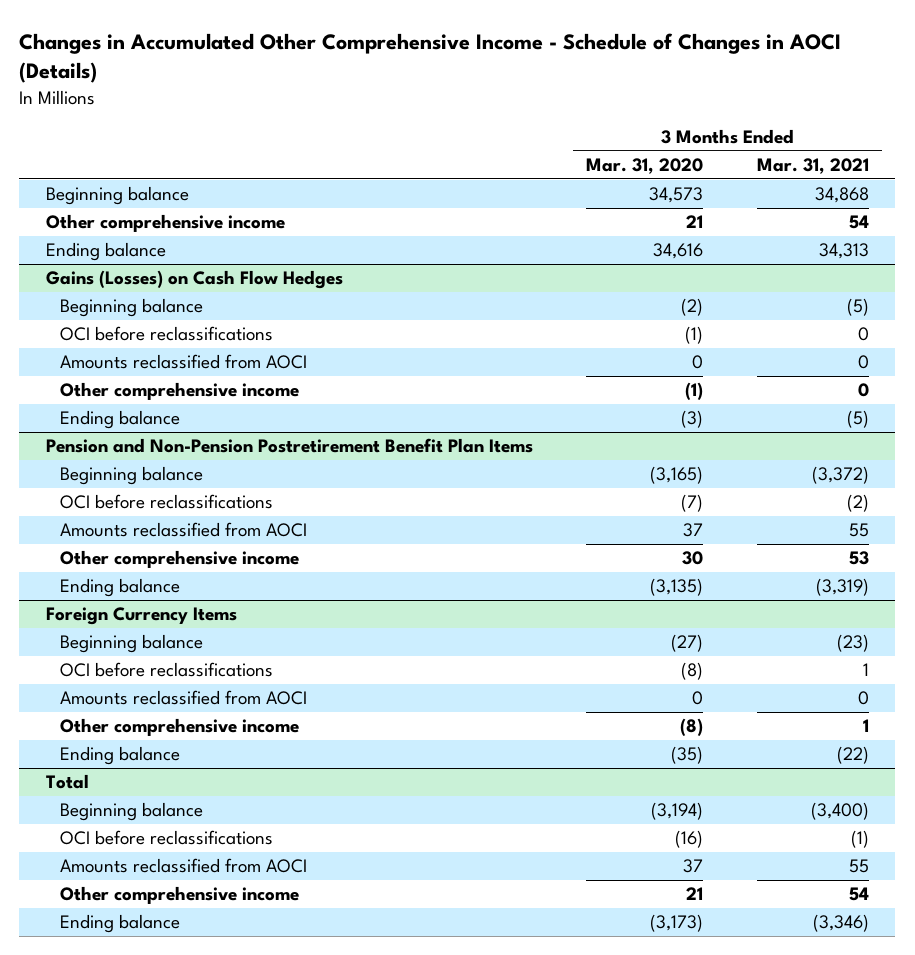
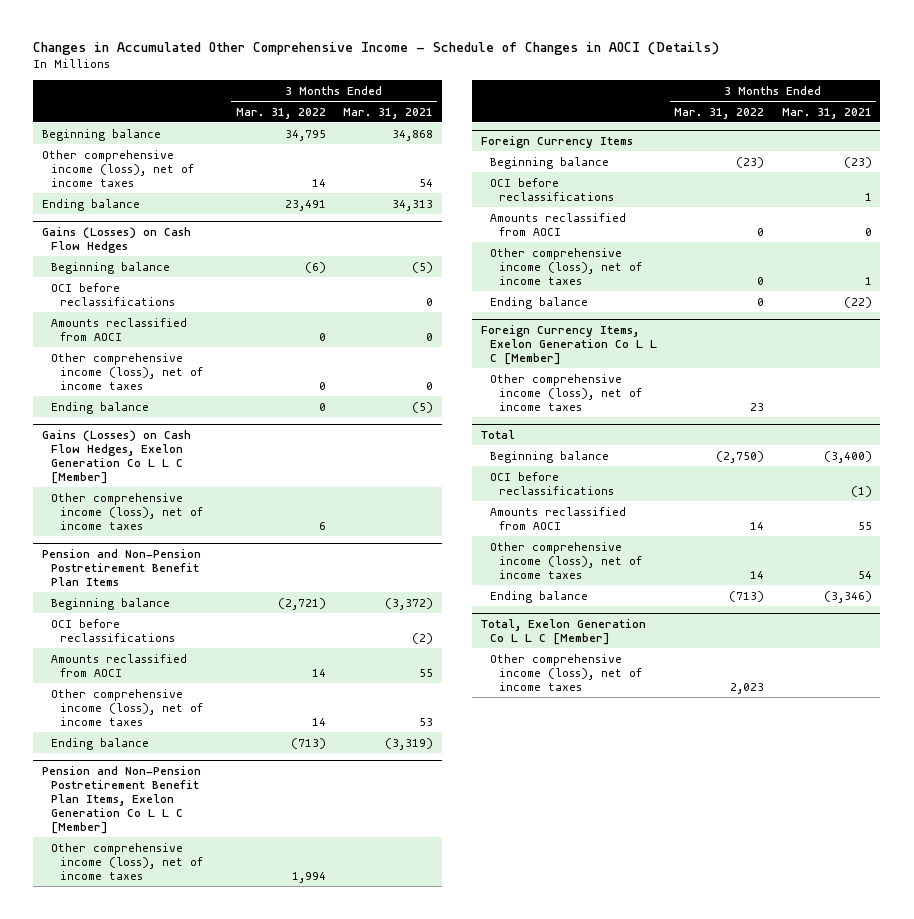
[586,158,704,175] Mar. 31, 2020 -> none
none -> [235,107,326,119] Mar. 31, 2022
[46,214,286,233] Other comprehensive income -> [42,149,195,187] Other comprehensive income (loss), net of income taxes
[59,382,299,401] Other comprehensive income -> [51,352,203,390] Other comprehensive income (loss), net of income taxes
none -> [42,429,192,485] Gains (Losses) on Cash Flow Hedges, Exelon Generation Co L L C [Member]
none -> [51,492,203,530] Other comprehensive income (loss), net of income taxes
[59,550,299,569] Other comprehensive income -> [51,688,203,726] Other comprehensive income (loss), net of income taxes
none -> [42,765,202,835] Pension and Non-Pension Postretirement Benefit Plan Items, Exelon Generation Co L L C [Member]
none -> [51,842,203,880] Other comprehensive income (loss), net of income taxes
[59,718,299,737] Other comprehensive income -> [489,247,642,285] Other comprehensive income (loss), net of income taxes
none -> [480,324,657,365] Foreign Currency Items, Exelon Generation Co L L C [Member]
none -> [489,373,642,411] Other comprehensive income (loss), net of income taxes
[59,886,299,905] Other comprehensive income -> [489,541,642,579] Other comprehensive income (loss), net of income taxes
none -> [480,618,646,645] Total, Exelon Generation Co L L C [Member]
none -> [489,653,642,691] Other comprehensive income (loss), net of income taxes

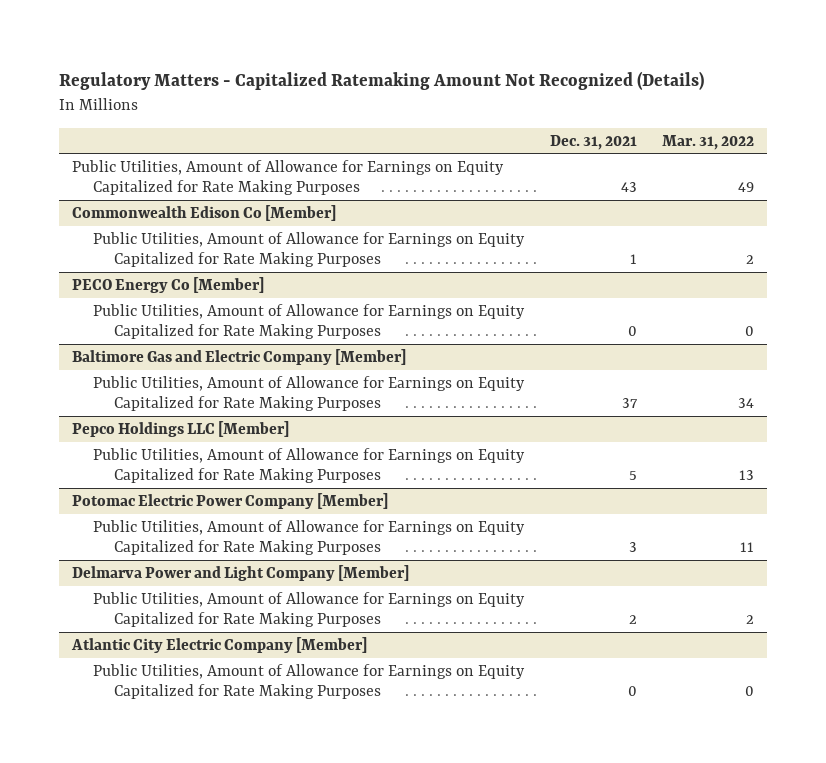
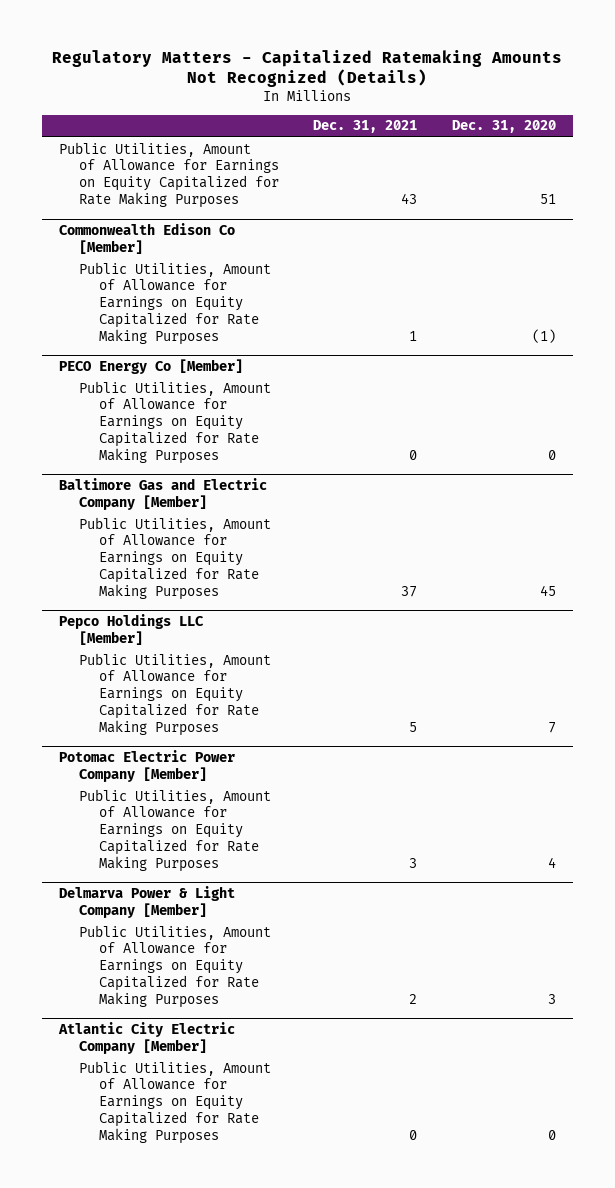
[59,71,705,91] Regulatory Matters - Capitalized Ratemaking Amount Not Recognized (Details) -> [52,49,563,88] Regulatory Matters - Capitalized Ratemaking Amounts Not Recognized (Details)
[662,134,755,150] Mar. 31, 2022 -> none
none -> [451,120,556,134] Dec. 31, 2020
[72,564,410,581] Delmarva Power and Light Company [Member] -> [59,886,236,918] Delmarva Power & Light Company [Member]

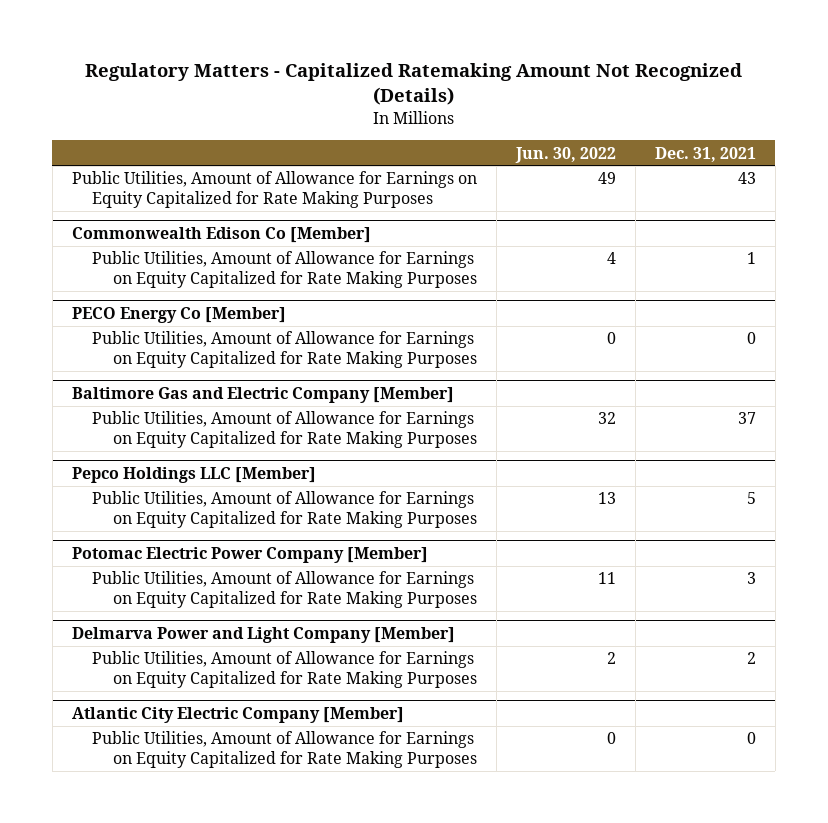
[52,49,563,88] Regulatory Matters - Capitalized Ratemaking Amounts Not Recognized (Details) -> [84,63,742,106] Regulatory Matters - Capitalized Ratemaking Amount Not Recognized (Details)
[451,120,556,134] Dec. 31, 2020 -> none
none -> [514,146,616,163] Jun. 30, 2022
[59,886,236,918] Delmarva Power & Light Company [Member] -> [71,627,455,644] Delmarva Power and Light Company [Member]

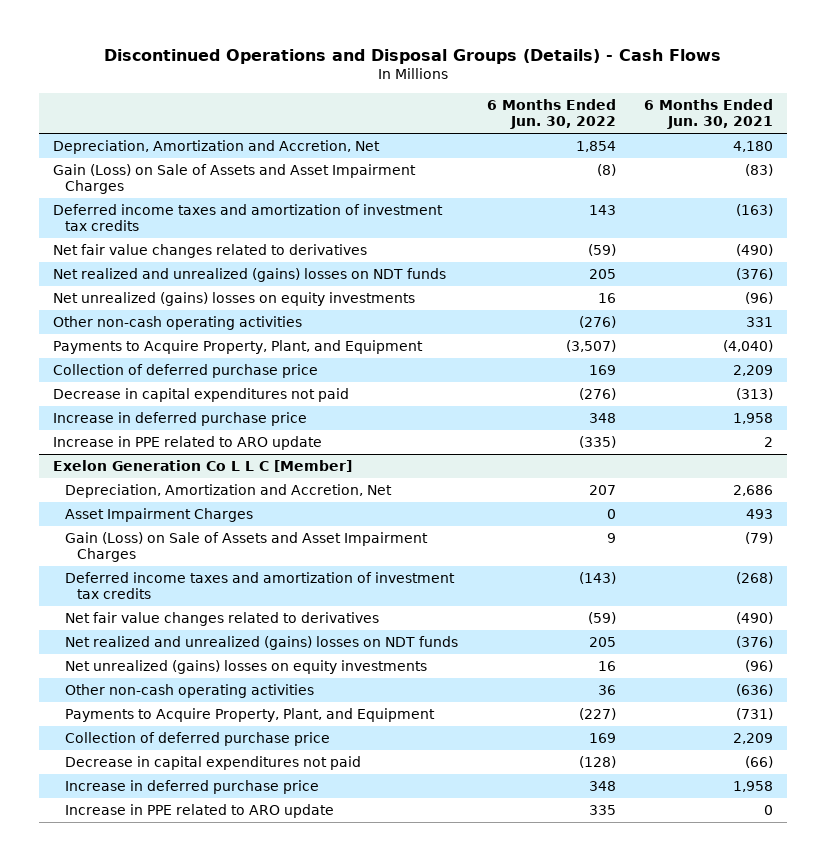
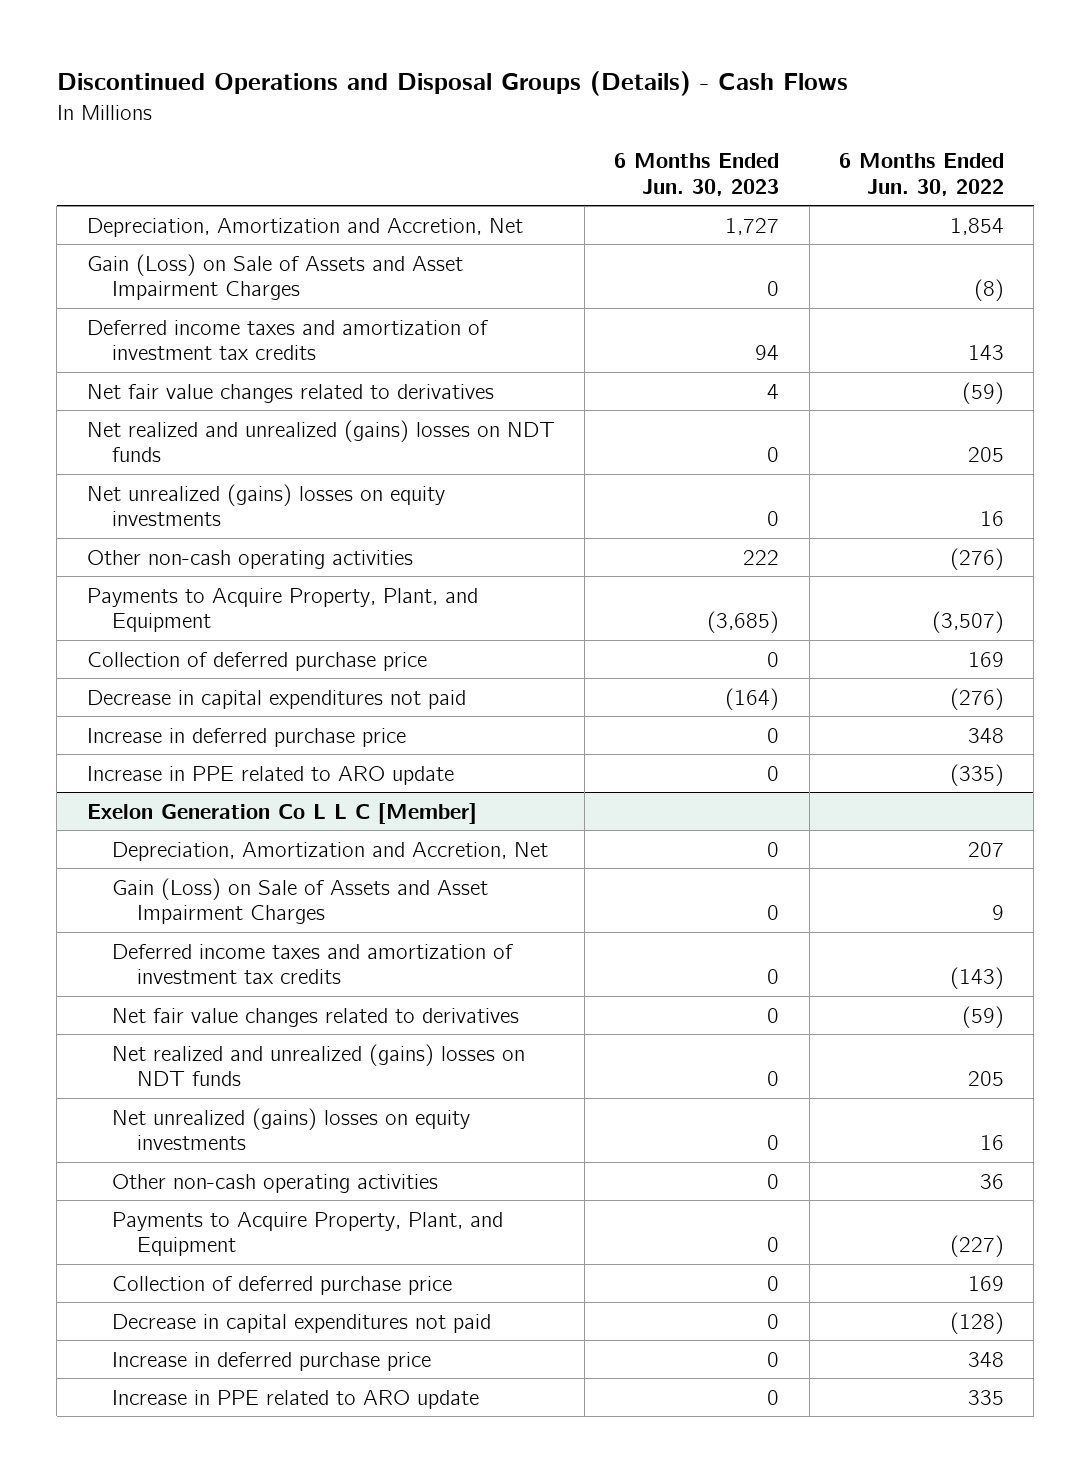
[643,99,773,130] 6 Months Ended Jun. 30, 2021 -> none
none -> [614,153,780,196] 6 Months Ended Jun. 30, 2023
[65,508,254,523] Asset Impairment Charges -> none

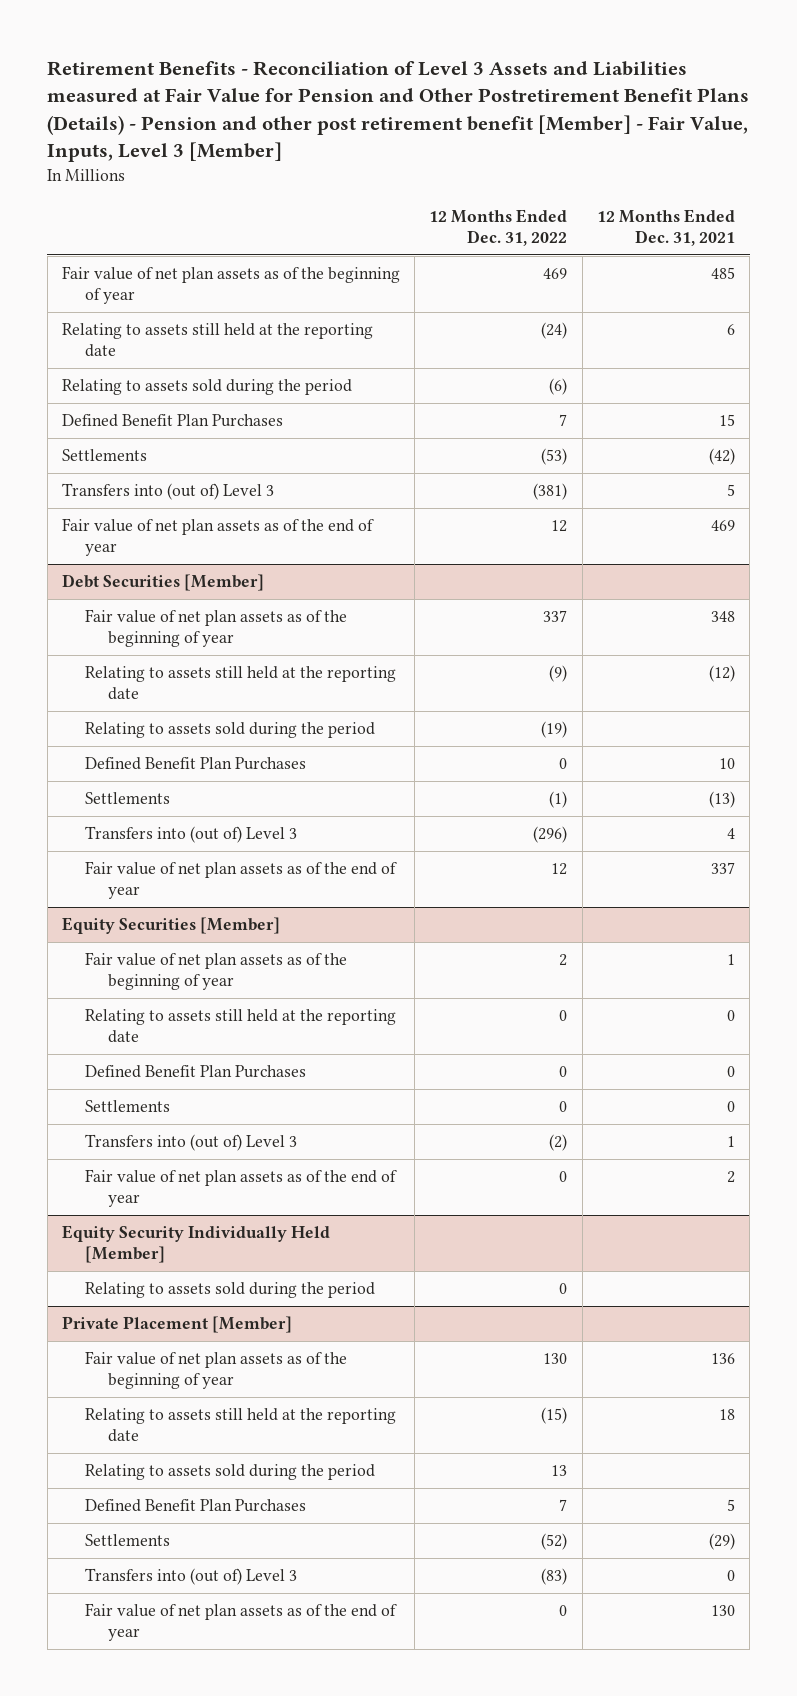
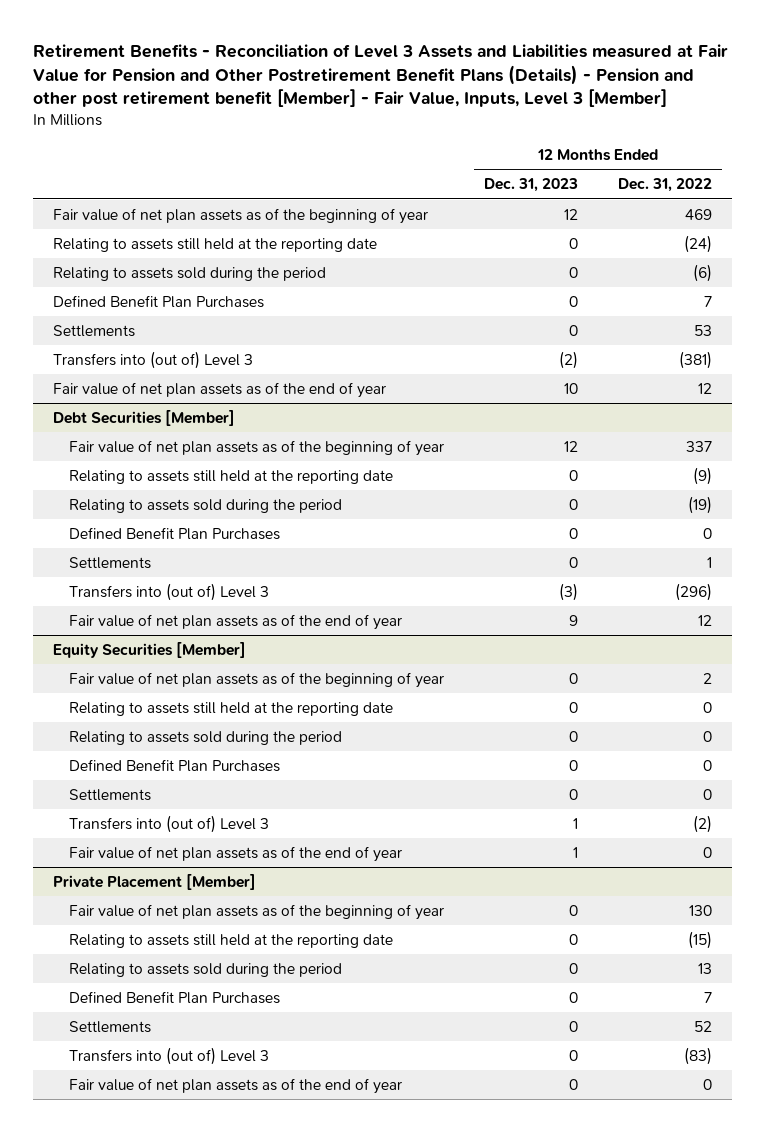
[596,208,735,247] 12 Months Ended Dec. 31, 2021 -> none
none -> [483,178,578,193] Dec. 31, 2023
[541,448,568,466] (53) -> [693,324,712,336] 53
[549,791,568,809] (1) -> [706,556,712,568] 1
none -> [68,730,342,745] Relating to assets sold during the period
[62,1225,331,1264] Equity Security Individually Held [Member] -> none
[84,1282,375,1299] Relating to assets sold during the period -> none
[541,1533,568,1551] (52) -> [693,1020,712,1032] 52

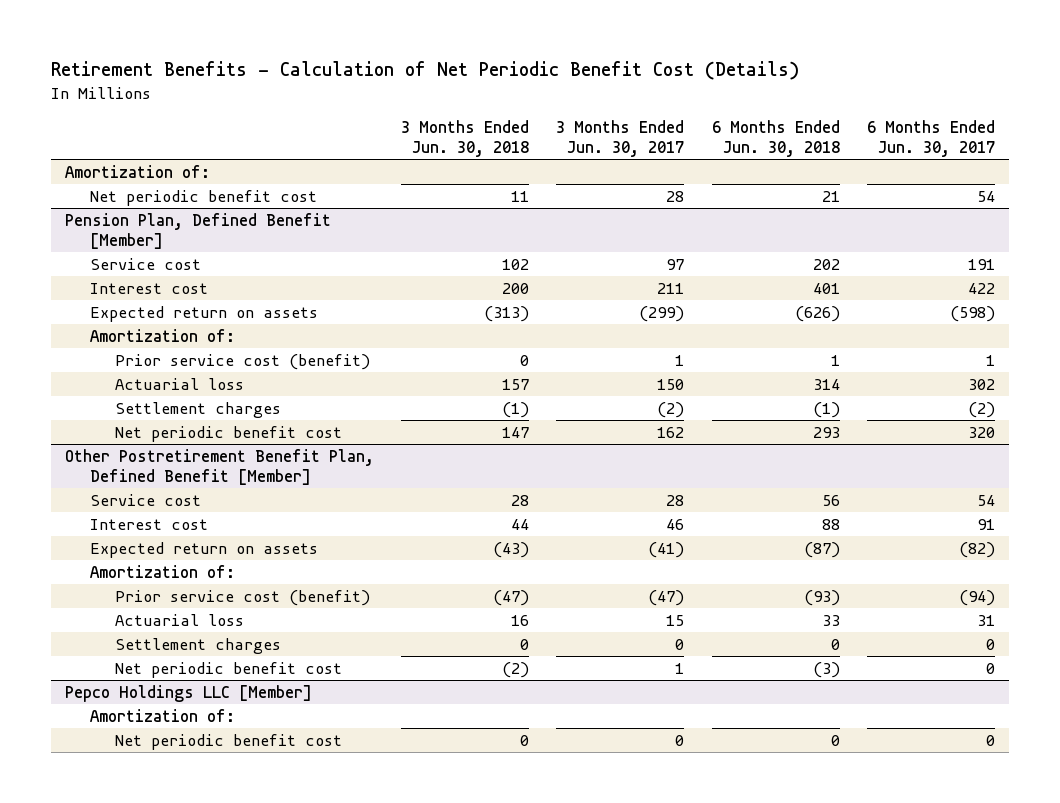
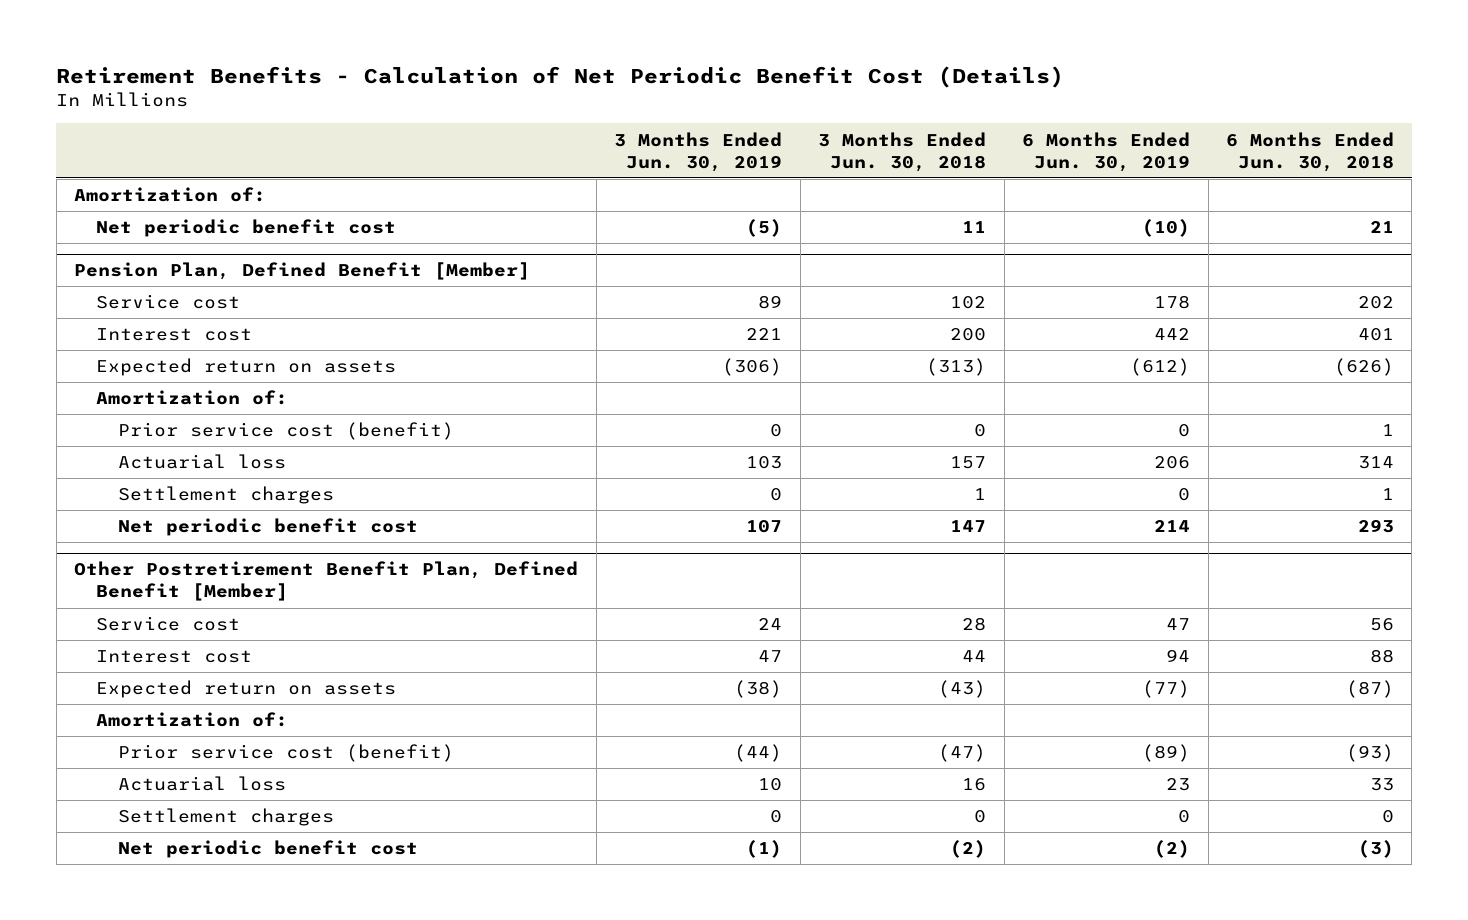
[556,119,685,157] 3 Months Ended Jun. 30, 2017 -> none
[867,119,996,157] 6 Months Ended Jun. 30, 2017 -> none
none -> [614,131,783,172] 3 Months Ended Jun. 30, 2019
none -> [1022,131,1191,172] 6 Months Ended Jun. 30, 2019
[502,401,530,418] (1) -> [974,488,987,501] 1
[812,401,840,418] (1) -> [1381,488,1394,501] 1
[64,684,312,702] Pepco Holdings LLC [Member] -> none
[89,708,235,722] Amortization of: -> none
[115,733,343,750] Net periodic benefit cost -> none

